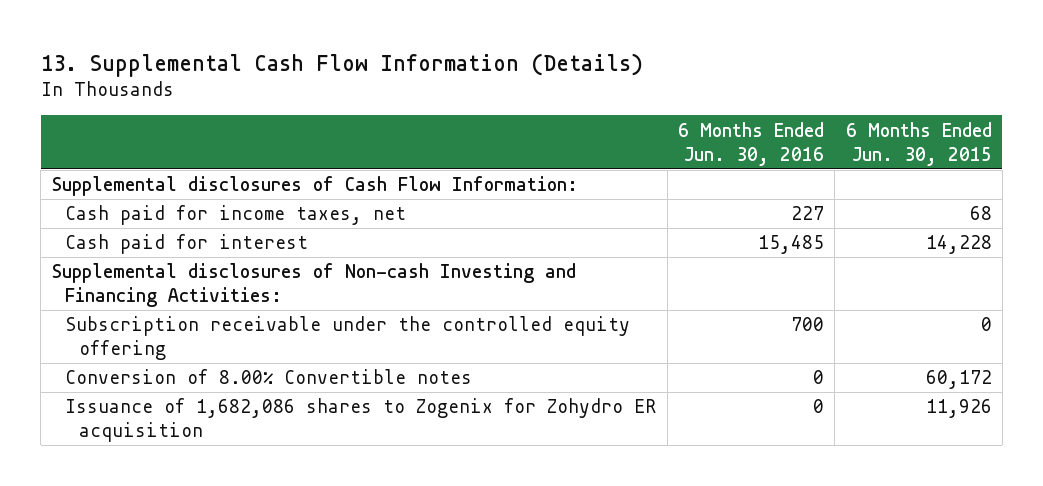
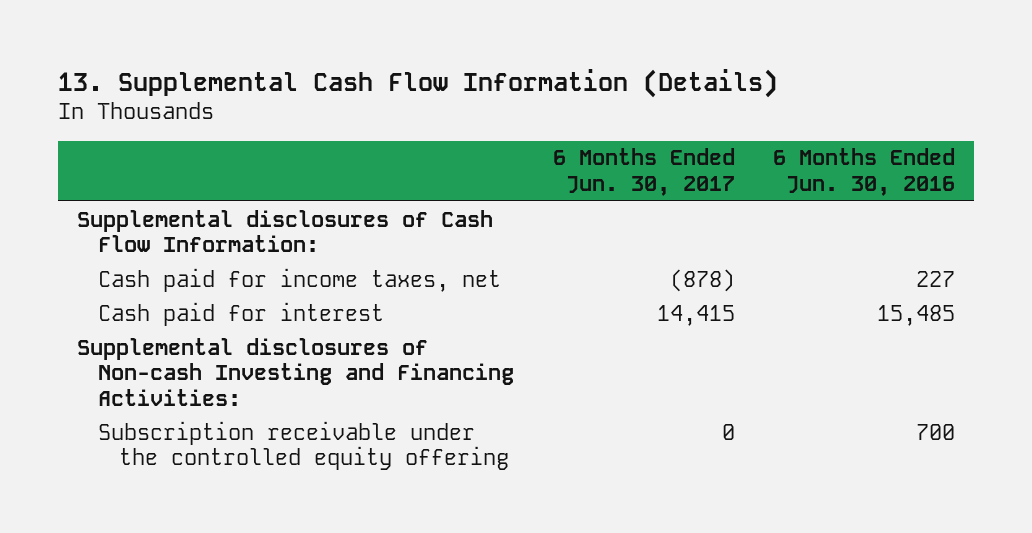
[845,121,992,166] 6 Months Ended Jun. 30, 2015 -> none
none -> [552,148,735,196] 6 Months Ended Jun. 30, 2017
[65,369,473,385] Conversion of 8.00% Convertible notes -> none
[65,398,657,443] Issuance of 1,682,086 shares to Zogenix for Zohydro ER acquisition -> none

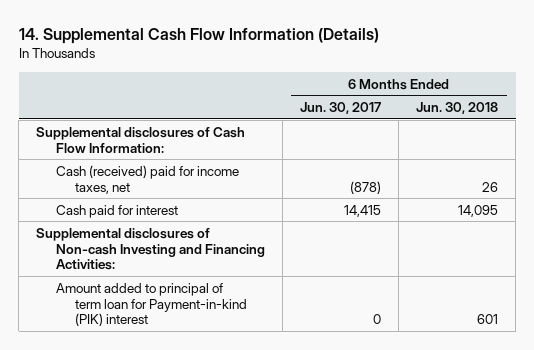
[57,68,778,98] 13. Supplemental Cash Flow Information (Details) -> [18,27,379,44] 14. Supplemental Cash Flow Information (Details)
[773,148,956,196] 6 Months Ended Jun. 30, 2016 -> none
none -> [416,102,499,115] Jun. 30, 2018
[97,267,501,292] Cash paid for income taxes, net -> [55,164,239,194] Cash (received) paid for income taxes, net
[97,420,510,471] Subscription receivable under the controlled equity offering -> none
none -> [55,282,247,327] Amount added to principal of term loan for Payment-in-kind (PIK) interest

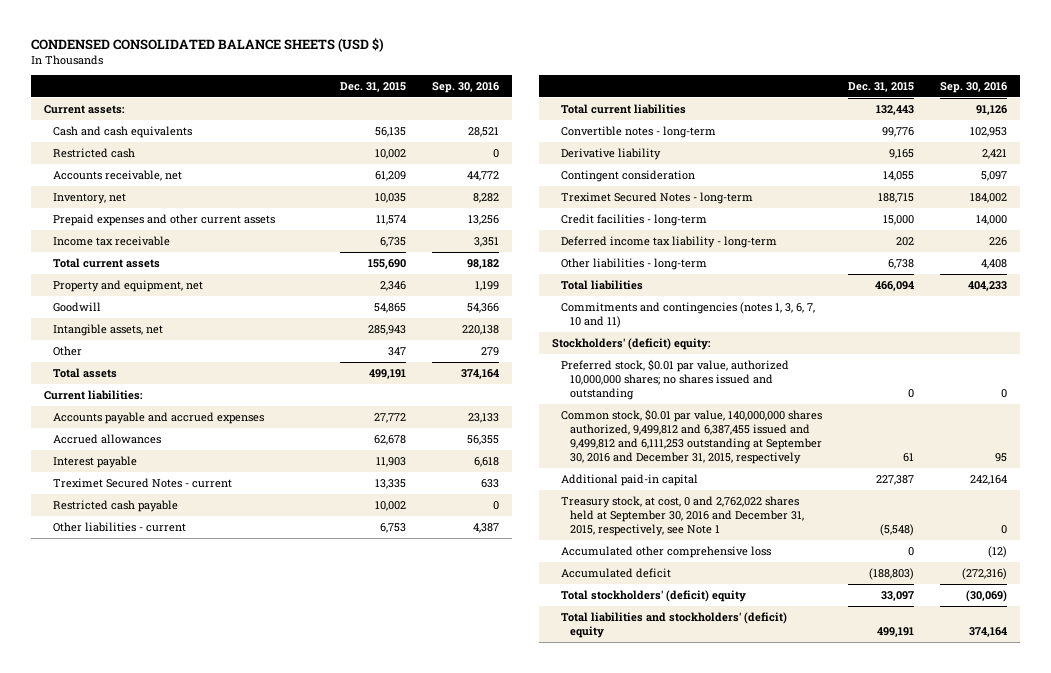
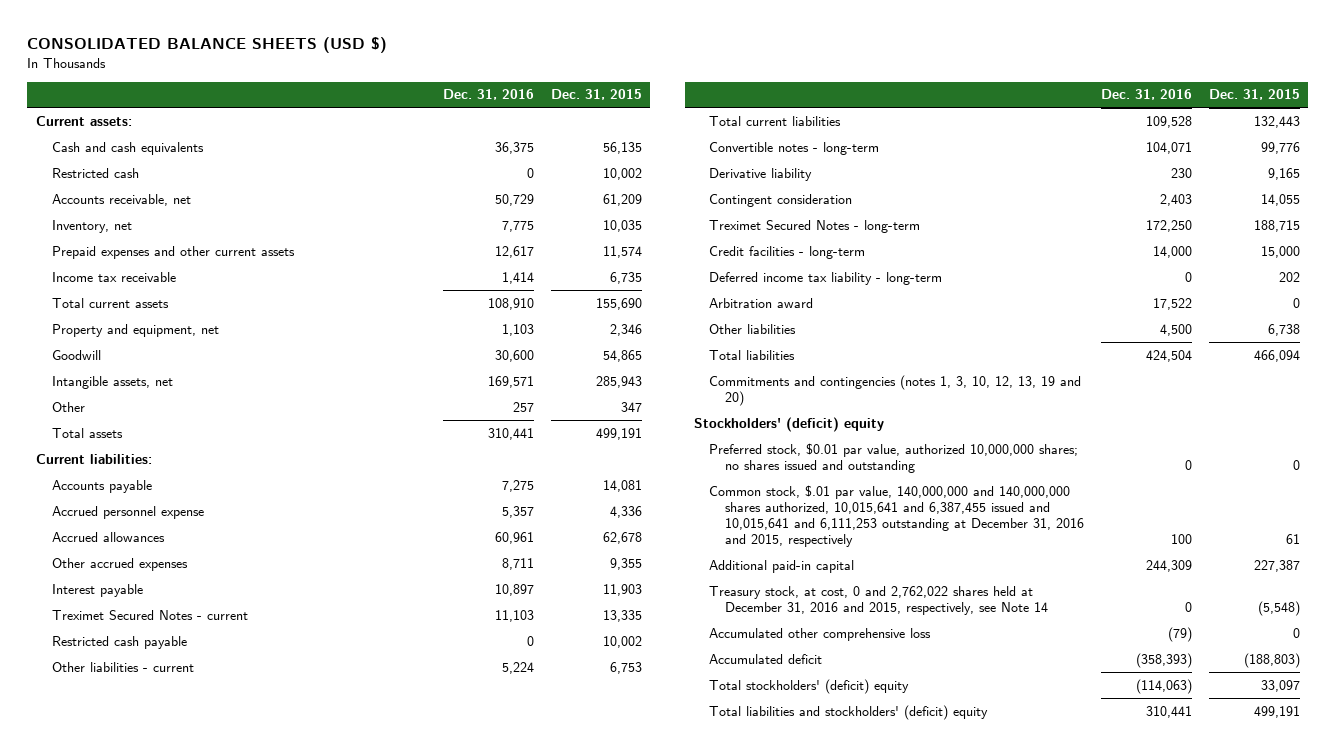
[31,37,385,52] CONDENSED CONSOLIDATED BALANCE SHEETS (USD $) -> [27,36,388,53] CONSOLIDATED BALANCE SHEETS (USD $)
[431,81,499,93] Sep. 30, 2016 -> none
none -> [443,89,535,101] Dec. 31, 2016
[52,411,264,424] Accounts payable and accrued expenses -> none
none -> [51,479,152,493] Accounts payable
none -> [51,505,204,519] Accrued personnel expense
none -> [51,557,188,571] Other accrued expenses
none -> [709,297,814,308] Arbitration award
[561,257,708,270] Other liabilities - long-term -> [709,323,797,334] Other liabilities
[561,301,816,328] Commitments and contingencies (notes 1, 3, 6, 7, 10 and 11) -> [709,374,1082,406] Commitments and contingencies (notes 1, 3, 10, 12, 13, 19 and 20)
[552,337,712,350] Stockholders' (deficit) equity: -> [693,416,884,432] Stockholders' (deficit) equity
[561,408,823,464] Common stock, $0.01 par value, 140,000,000 shares authorized, 9,499,812 and 6,387,455 issued and 9,499,812 and 6,111,253 outstanding at September 30, 2016 and December 31, 2015, respectively -> [709,484,1085,548] Common stock, $.01 par value, 140,000,000 and 140,000,000 shares authorized, 10,015,641 and 6,387,455 issued and 10,015,641 and 6,111,253 outstanding at December 31, 2016 and 2015, respectively
[561,495,804,536] Treasury stock, at cost, 0 and 2,762,022 shares held at September 30, 2016 and December 31, 2015, respectively, see Note 1 -> [709,585,1049,615] Treasury stock, at cost, 0 and 2,762,022 shares held at December 31, 2016 and 2015, respectively, see Note 14

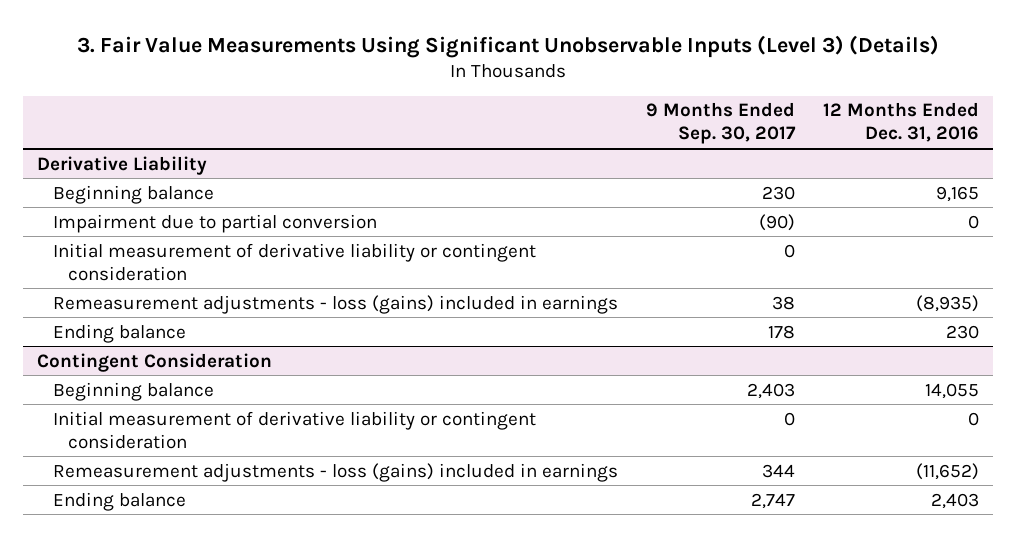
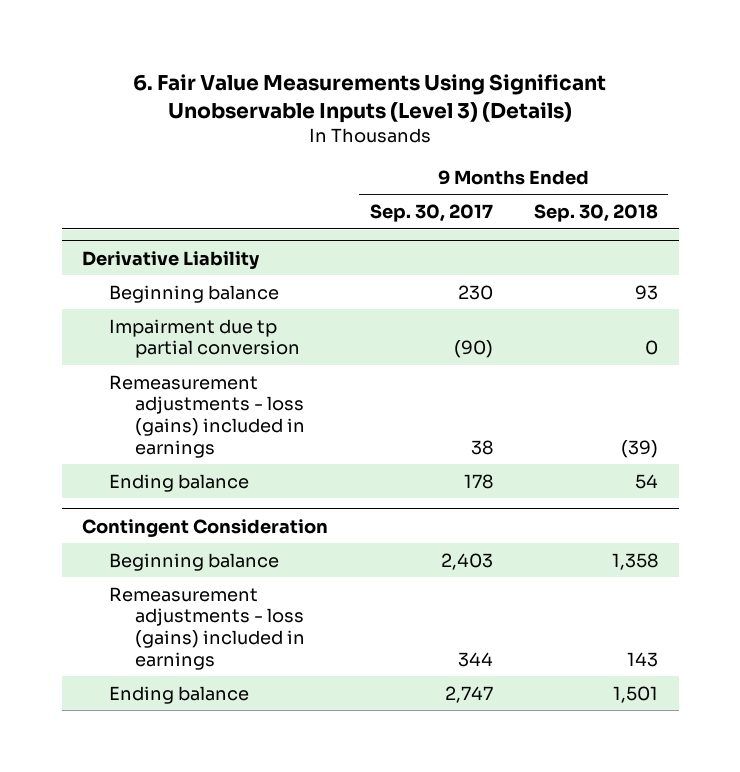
[76,34,939,58] 3. Fair Value Measurements Using Significant Unobservable Inputs (Level 3) (Details) -> [133,73,607,123] 6. Fair Value Measurements Using Significant Unobservable Inputs (Level 3) (Details)
[822,102,979,143] 12 Months Ended Dec. 31, 2016 -> none
none -> [533,204,658,223] Sep. 30, 2018
[52,242,536,281] Initial measurement of derivative liability or contingent consideration -> none
[52,213,377,233] Impairment due to partial conversion -> [108,318,301,359] Impairment due tp partial conversion
[52,410,536,449] Initial measurement of derivative liability or contingent consideration -> none

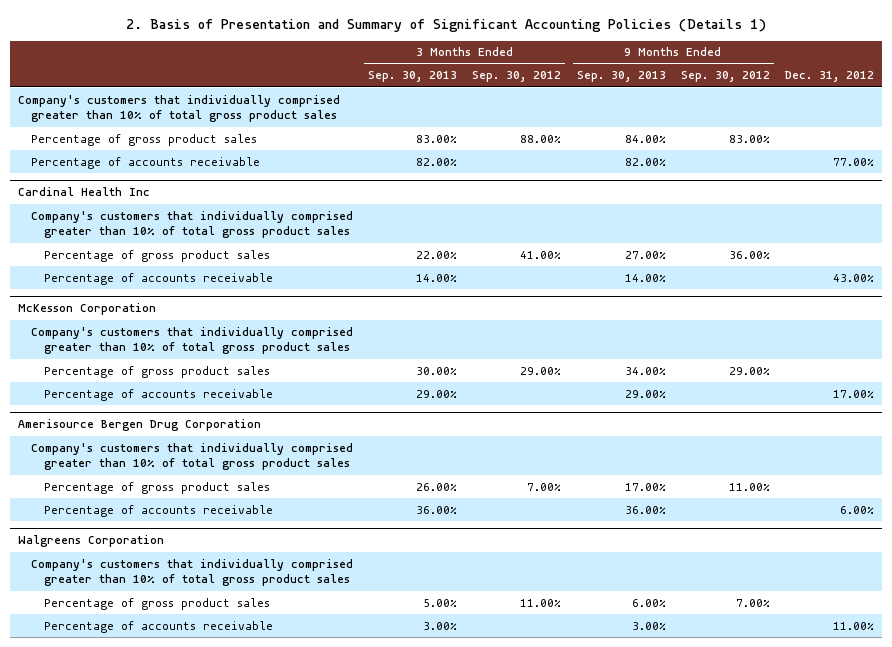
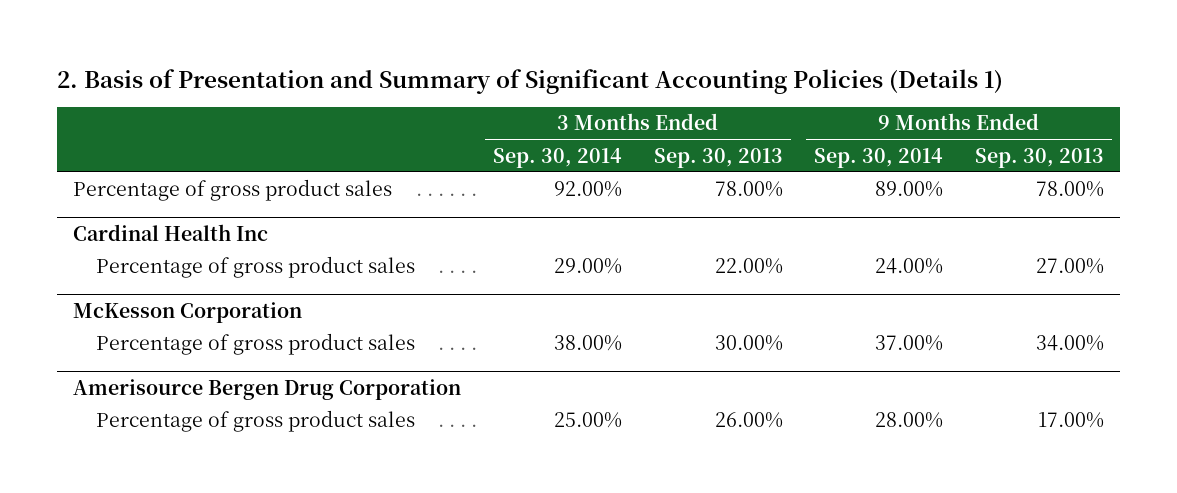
[472,71,562,83] Sep. 30, 2012 -> none
[680,71,770,83] Sep. 30, 2012 -> none
[785,71,875,83] Dec. 31, 2012 -> none
none -> [492,147,622,168] Sep. 30, 2014
none -> [814,147,944,168] Sep. 30, 2014
[17,94,340,123] Company's customers that individually comprised greater than 10% of total gross product sales -> none
[30,156,260,169] Percentage of accounts receivable -> none
[415,134,457,143] 83.00% -> [714,181,783,198] 78.00%
[624,134,666,143] 84.00% -> [1036,181,1105,198] 78.00%
[30,210,353,239] Company's customers that individually comprised greater than 10% of total gross product sales -> none
[43,272,273,285] Percentage of accounts receivable -> none
[30,326,353,355] Company's customers that individually comprised greater than 10% of total gross product sales -> none
[43,388,273,401] Percentage of accounts receivable -> none
[30,442,353,471] Company's customers that individually comprised greater than 10% of total gross product sales -> none
[43,504,273,517] Percentage of accounts receivable -> none
[17,535,164,548] Walgreens Corporation -> none
[30,558,353,587] Company's customers that individually comprised greater than 10% of total gross product sales -> none
[43,597,270,610] Percentage of gross product sales -> none
[43,620,273,633] Percentage of accounts receivable -> none

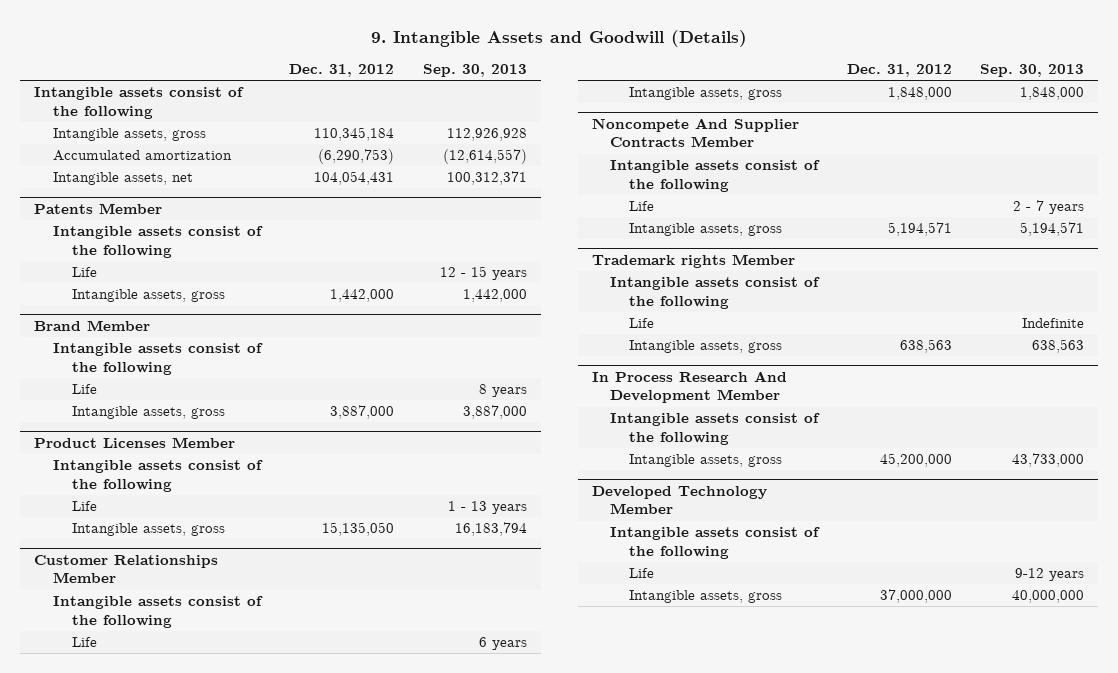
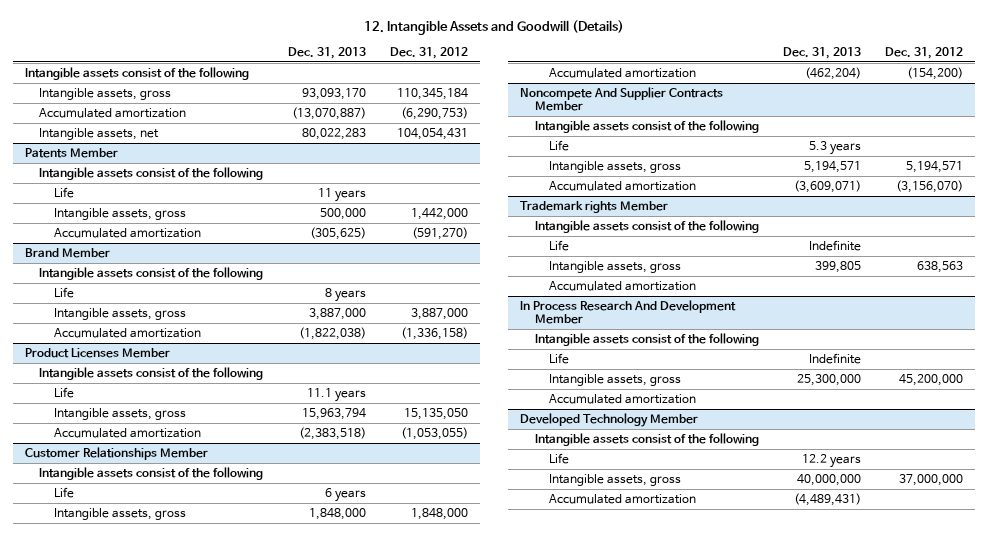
[371,30,748,48] 9. Intangible Assets and Goodwill (Details) -> [364,19,625,35] 12. Intangible Assets and Goodwill (Details)
[422,64,527,78] Sep. 30, 2013 -> none
none -> [287,47,366,60] Dec. 31, 2013
none -> [53,228,201,239] Accumulated amortization
none -> [53,328,201,339] Accumulated amortization
none -> [53,428,201,439] Accumulated amortization
none -> [549,68,697,79] Accumulated amortization
none -> [549,181,697,192] Accumulated amortization
none -> [549,281,697,292] Accumulated amortization
none -> [549,353,570,365] Life
none -> [549,394,697,405] Accumulated amortization
none -> [549,494,697,505] Accumulated amortization

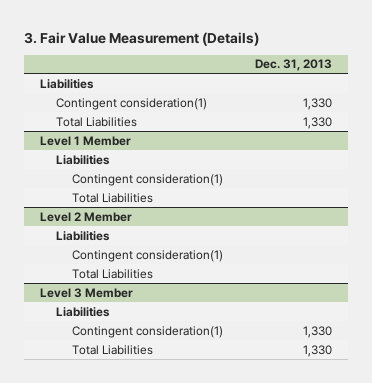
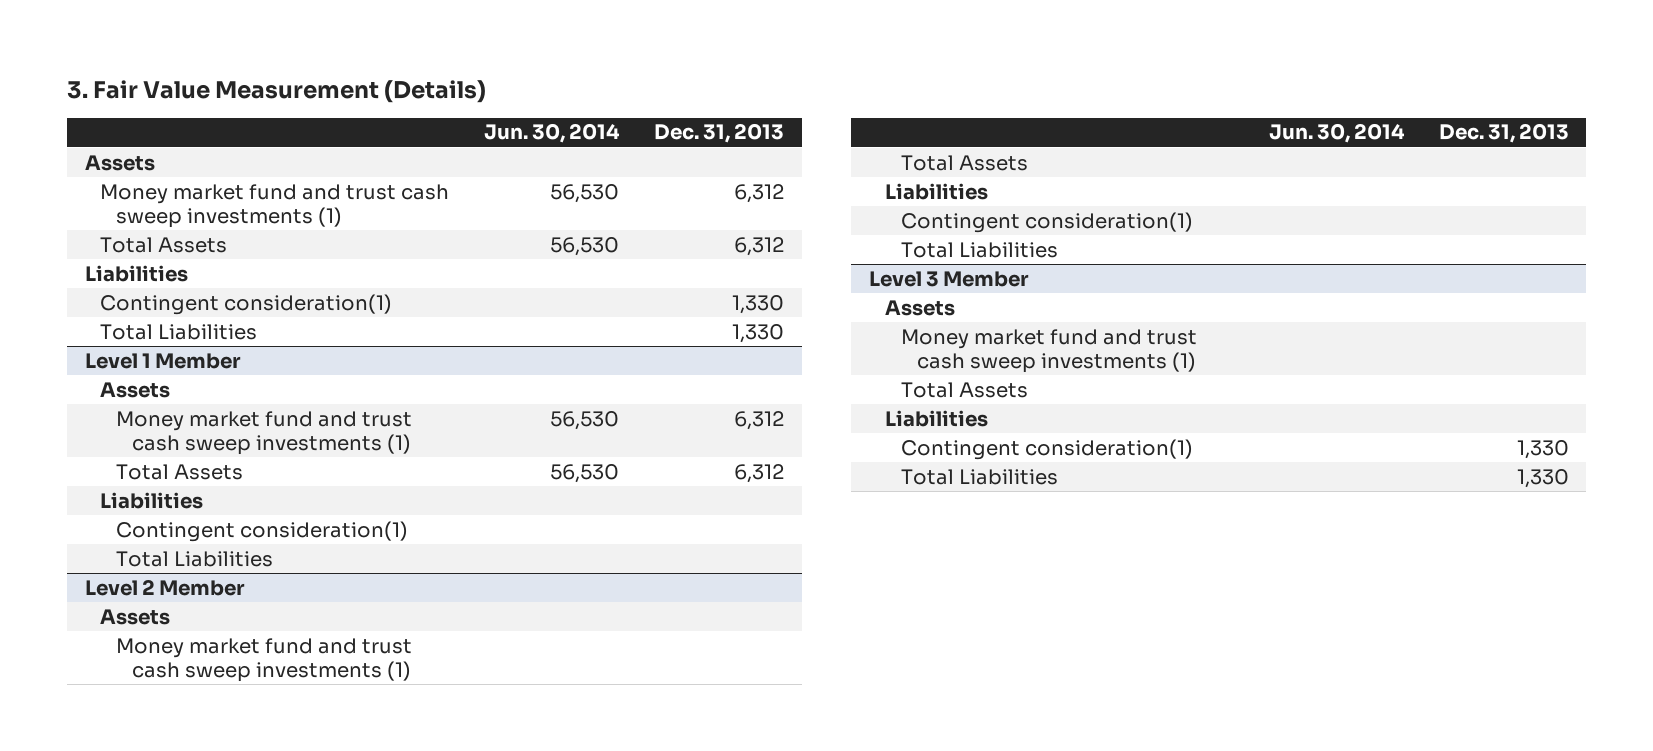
none -> [484,123,621,144] Jun. 30, 2014
none -> [84,154,155,171] Assets
none -> [100,183,450,228] Money market fund and trust cash sweep investments (1)
none -> [100,236,228,253] Total Assets
none -> [100,381,171,398] Assets
none -> [116,410,413,455] Money market fund and trust cash sweep investments (1)
none -> [116,463,244,480] Total Assets
none -> [100,608,171,625] Assets
none -> [116,637,413,682] Money market fund and trust cash sweep investments (1)
none -> [900,154,1028,171] Total Assets
none -> [884,299,955,316] Assets
none -> [900,328,1197,373] Money market fund and trust cash sweep investments (1)
none -> [900,381,1028,398] Total Assets

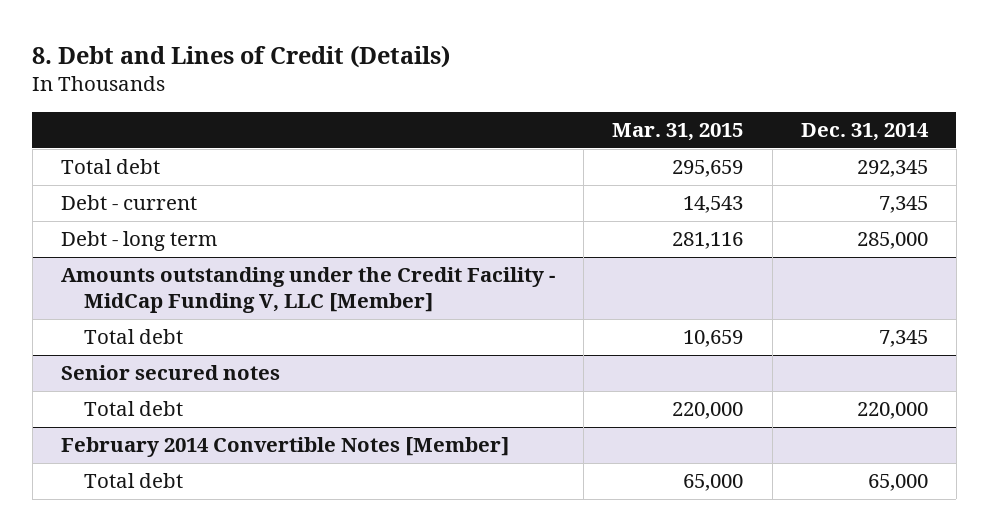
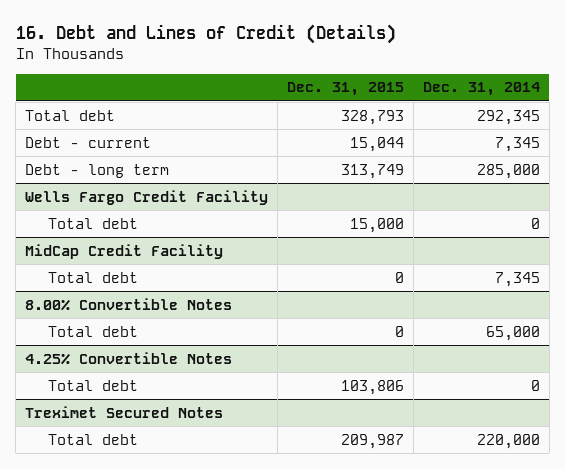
[32,44,451,68] 8. Debt and Lines of Credit (Details) -> [15,23,396,44] 16. Debt and Lines of Credit (Details)
[612,122,744,141] Mar. 31, 2015 -> none
none -> [287,82,405,97] Dec. 31, 2015
none -> [25,189,269,205] Wells Fargo Credit Facility
none -> [47,217,138,229] Total debt
[61,267,556,313] Amounts outstanding under the Credit Facility - MidCap Funding V, LLC [Member] -> [25,243,224,259] MidCap Credit Facility
[61,365,281,381] Senior secured notes -> none
[84,401,184,417] Total debt -> none
[61,437,510,458] February 2014 Convertible Notes [Member] -> [25,297,233,311] 8.00% Convertible Notes
none -> [25,351,233,365] 4.25% Convertible Notes
none -> [47,379,138,391] Total debt
none -> [25,405,224,418] Treximet Secured Notes
none -> [47,433,138,445] Total debt

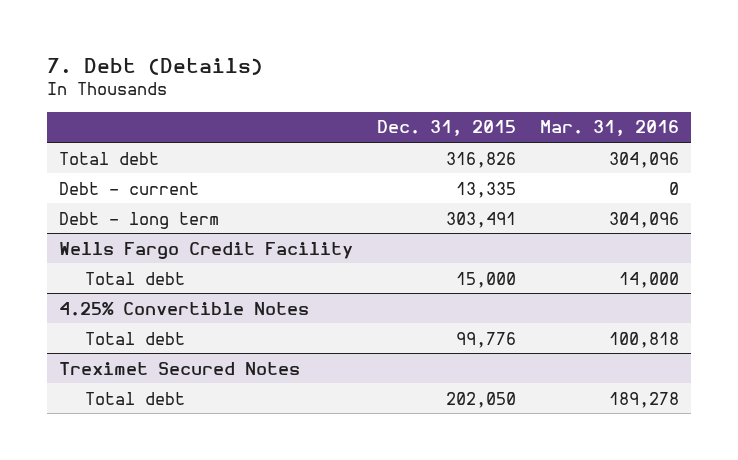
[15,23,396,44] 16. Debt and Lines of Credit (Details) -> [47,57,264,75] 7. Debt (Details)
[423,82,541,97] Dec. 31, 2014 -> none
none -> [539,120,679,137] Mar. 31, 2016
[341,109,405,125] 328,793 -> [446,151,517,168] 316,826
[350,136,405,152] 15,044 -> [456,181,517,198] 13,335
[341,163,405,179] 313,749 -> [446,211,517,228] 303,491
[25,243,224,259] MidCap Credit Facility -> none
[47,271,138,283] Total debt -> none
[25,297,233,311] 8.00% Convertible Notes -> none
[47,325,138,337] Total debt -> none
[341,379,405,395] 103,806 -> [456,331,517,348] 99,776
[341,433,405,449] 209,987 -> [446,391,517,408] 202,050

